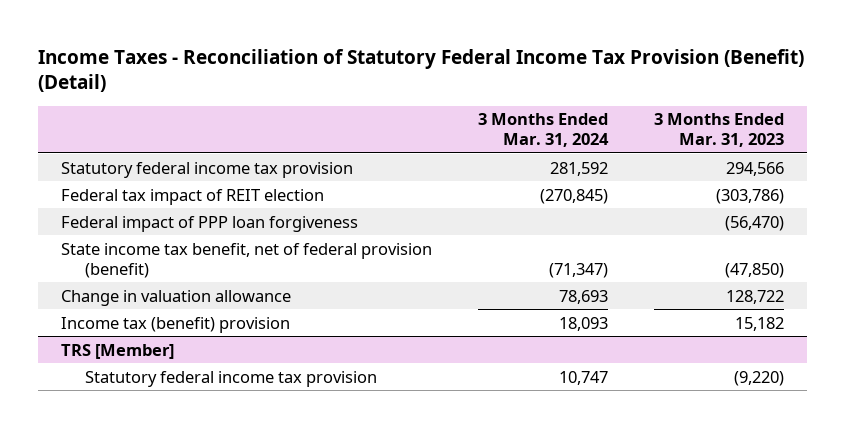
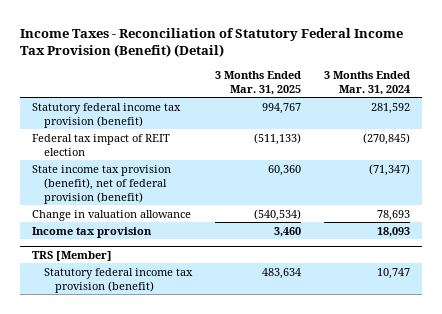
[654,113,785,148] 3 Months Ended Mar. 31, 2023 -> none
none -> [215,70,302,95] 3 Months Ended Mar. 31, 2025
[61,161,354,178] Statutory federal income tax provision -> [31,102,181,128] Statutory federal income tax provision (benefit)
[61,215,359,232] Federal impact of PPP loan forgiveness -> none
[61,242,433,278] State income tax benefit, net of federal provision (benefit) -> [31,164,171,204] State income tax provision (benefit), net of federal provision (benefit)
[61,316,291,333] Income tax (benefit) provision -> [31,226,152,238] Income tax provision
[84,370,377,387] Statutory federal income tax provision -> [43,267,193,293] Statutory federal income tax provision (benefit)

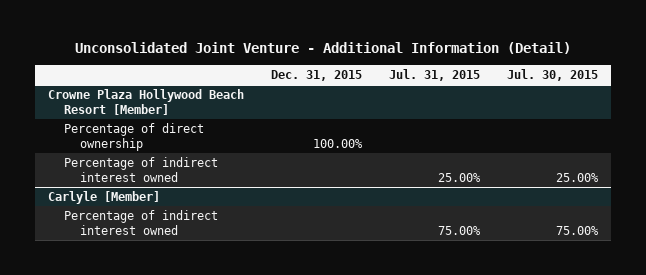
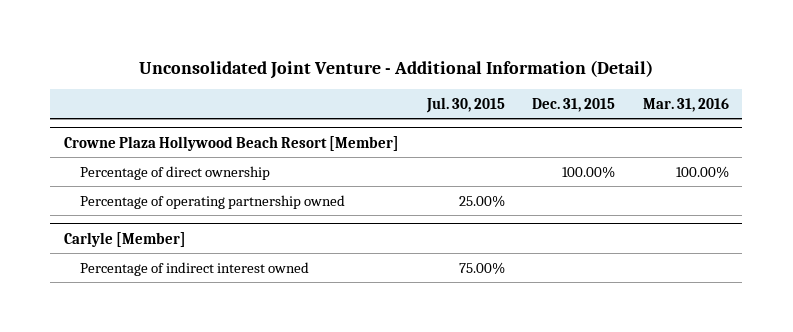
[389,69,481,82] Jul. 31, 2015 -> none
none -> [642,97,729,112] Mar. 31, 2016
[64,156,219,182] Percentage of indirect interest owned -> [79,194,345,209] Percentage of operating partnership owned

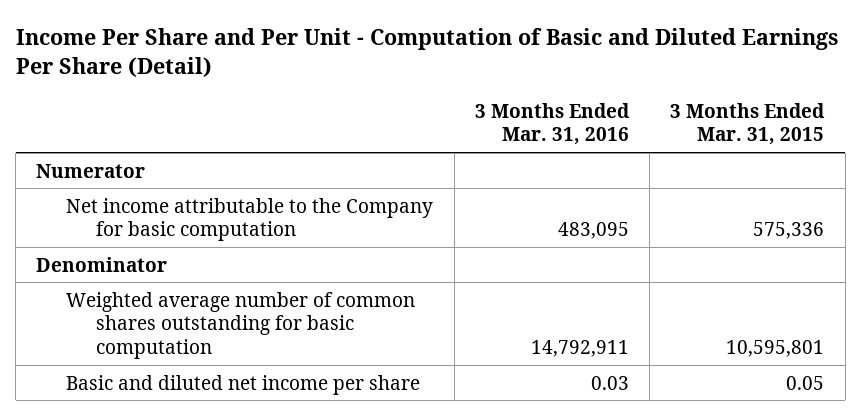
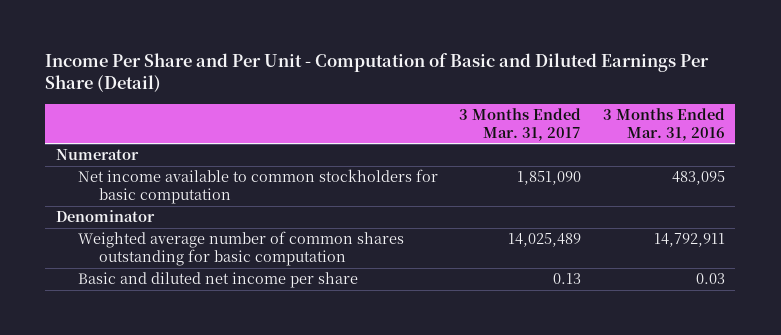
[670,102,826,146] 3 Months Ended Mar. 31, 2015 -> none
none -> [459,107,582,141] 3 Months Ended Mar. 31, 2017
[66,197,434,242] Net income attributable to the Company for basic computation -> [77,169,438,204] Net income available to common stockholders for basic computation

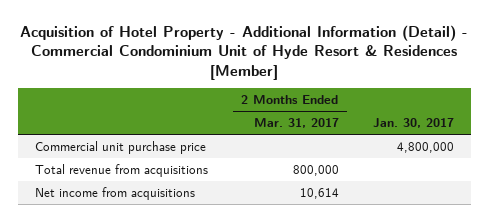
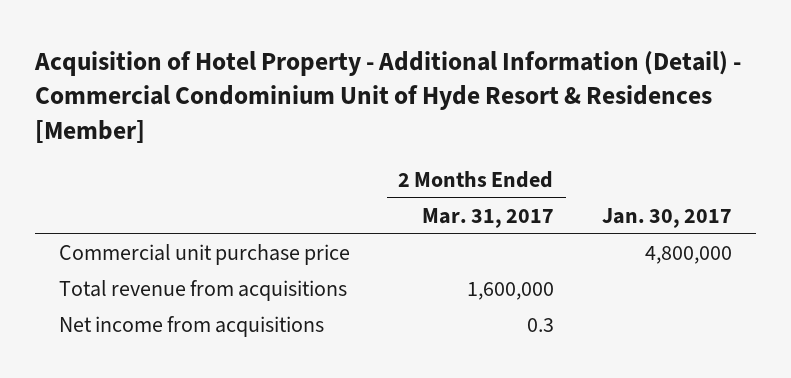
[292,164,339,176] 800,000 -> [466,282,554,301] 1,600,000
[299,187,339,199] 10,614 -> [526,318,554,333] 0.3

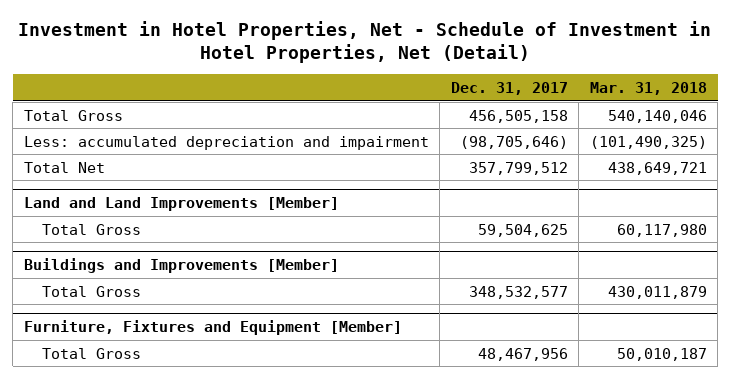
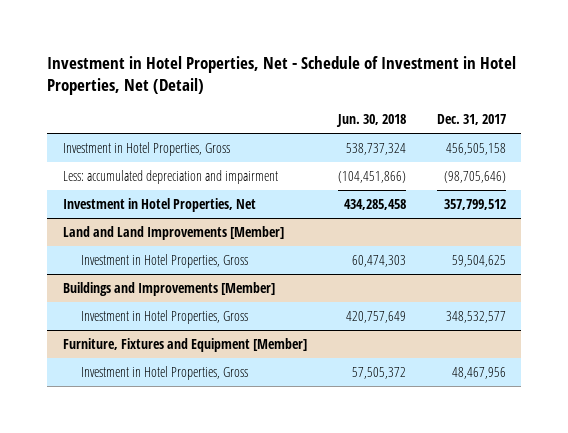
[589,82,707,96] Mar. 31, 2018 -> none
none -> [335,114,406,128] Jun. 30, 2018
[23,109,123,121] Total Gross -> [62,142,230,157] Investment in Hotel Properties, Gross
[23,161,105,173] Total Net -> [62,198,256,213] Investment in Hotel Properties, Net
[42,223,142,235] Total Gross -> [81,254,249,269] Investment in Hotel Properties, Gross
[42,285,142,297] Total Gross -> [81,310,249,325] Investment in Hotel Properties, Gross
[42,347,142,359] Total Gross -> [81,366,249,381] Investment in Hotel Properties, Gross

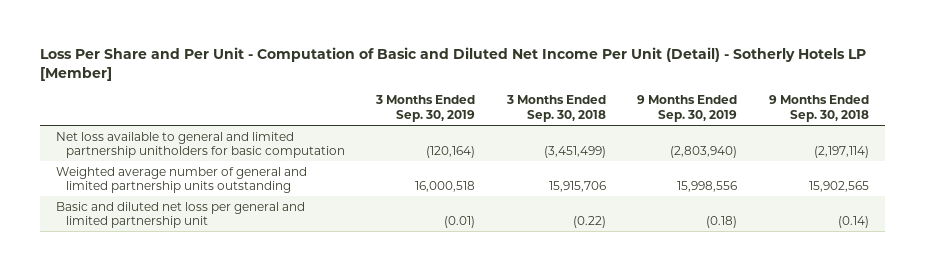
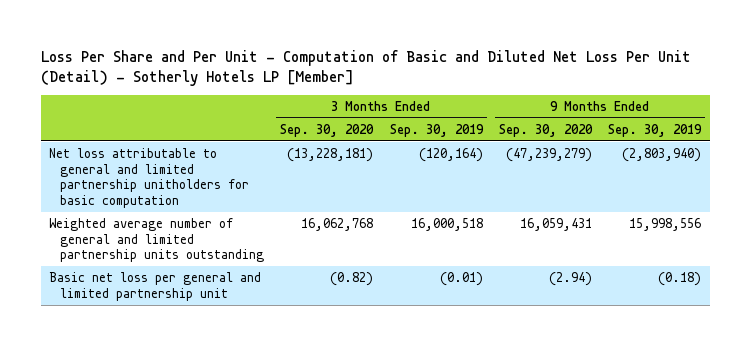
[39,46,866,81] Loss Per Share and Per Unit - Computation of Basic and Diluted Net Income Per Unit (Detail) - Sotherly Hotels LP [Member] -> [41,49,692,86] Loss Per Share and Per Unit - Computation of Basic and Diluted Net Loss Per Unit (Detail) - Sotherly Hotels LP [Member]
[505,95,606,123] 3 Months Ended Sep. 30, 2018 -> none
[768,95,869,123] 9 Months Ended Sep. 30, 2018 -> none
none -> [280,123,375,137] Sep. 30, 2020
none -> [499,123,594,137] Sep. 30, 2020
[55,131,345,159] Net loss available to general and limited partnership unitholders for basic computation -> [49,147,249,209] Net loss attributable to general and limited partnership unitholders for basic computation
[55,201,305,229] Basic and diluted net loss per general and limited partnership unit -> [49,271,262,301] Basic net loss per general and limited partnership unit

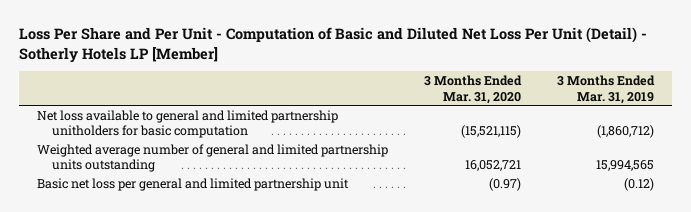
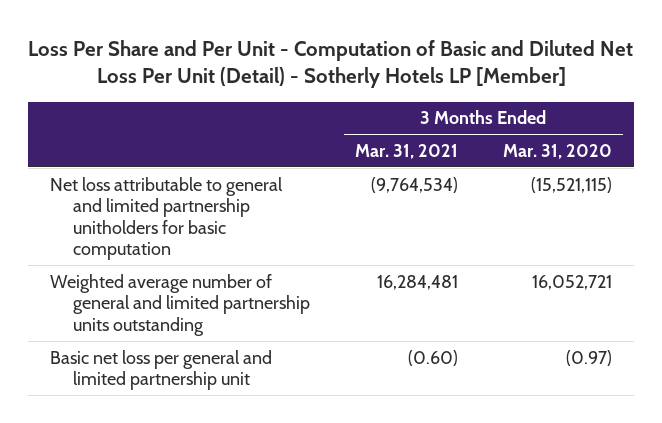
[557,75,656,104] 3 Months Ended Mar. 31, 2019 -> none
none -> [355,143,459,159] Mar. 31, 2021
[37,110,339,139] Net loss available to general and limited partnership unitholders for basic computation -> [49,176,283,260] Net loss attributable to general and limited partnership unitholders for basic computation

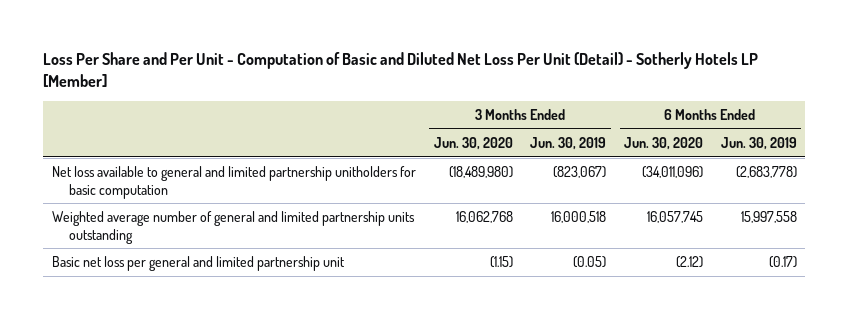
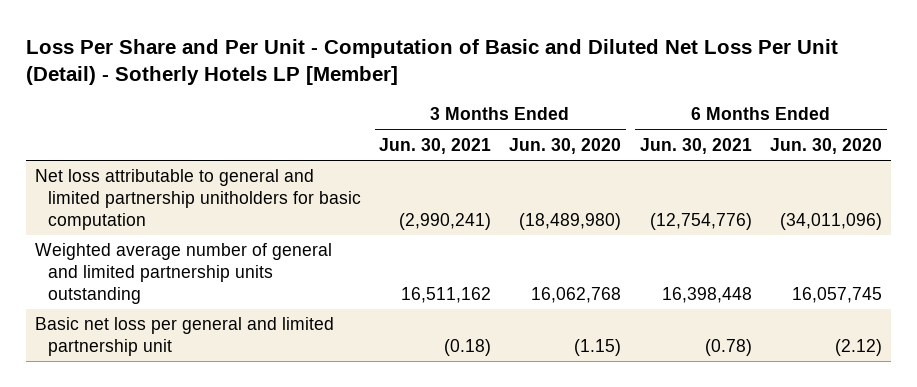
[530,136,607,150] Jun. 30, 2019 -> none
[720,136,797,150] Jun. 30, 2019 -> none
none -> [379,137,492,154] Jun. 30, 2021
none -> [639,137,752,154] Jun. 30, 2021
[52,166,417,199] Net loss available to general and limited partnership unitholders for basic computation -> [35,169,361,230] Net loss attributable to general and limited partnership unitholders for basic computation

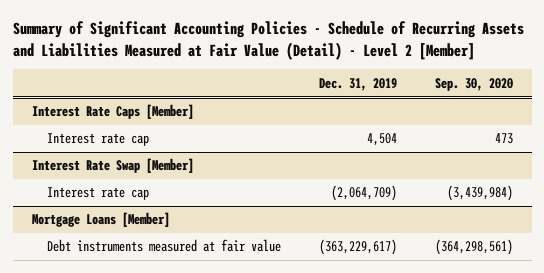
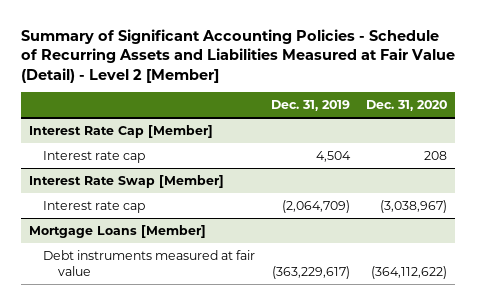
[434,77,513,91] Sep. 30, 2020 -> none
none -> [366,100,448,112] Dec. 31, 2020
[31,104,194,120] Interest Rate Caps [Member] -> [29,124,214,138] Interest Rate Cap [Member]

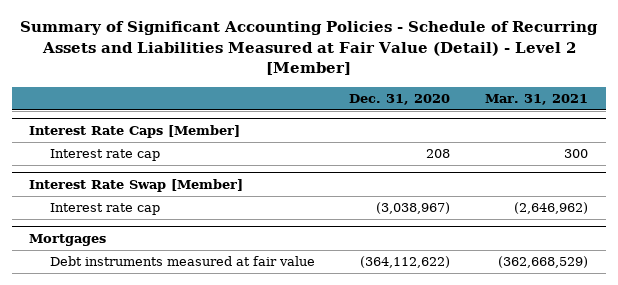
[271,100,351,112] Dec. 31, 2019 -> none
none -> [485,94,589,106] Mar. 31, 2021
[29,124,214,138] Interest Rate Cap [Member] -> [29,125,241,139] Interest Rate Caps [Member]
[29,224,207,238] Mortgage Loans [Member] -> [29,234,107,247] Mortgages

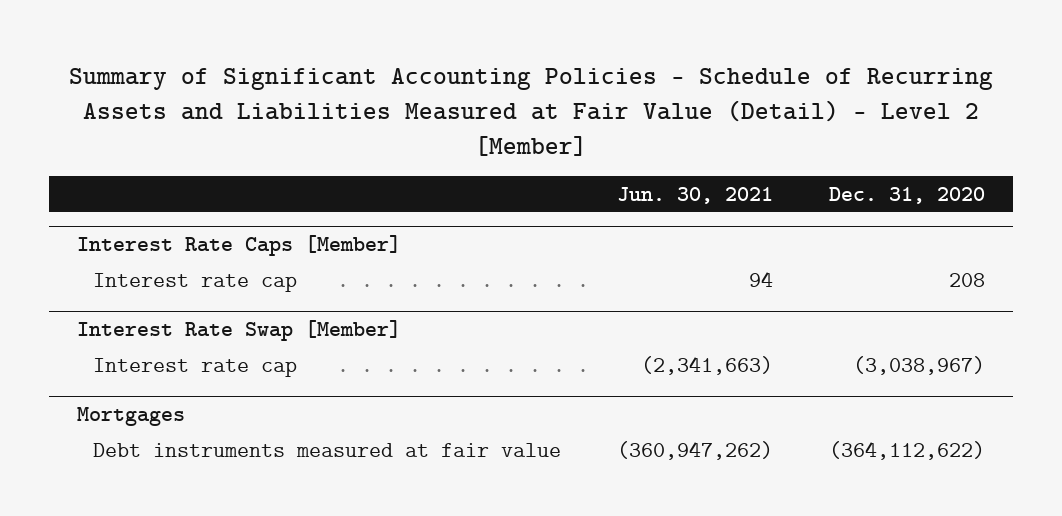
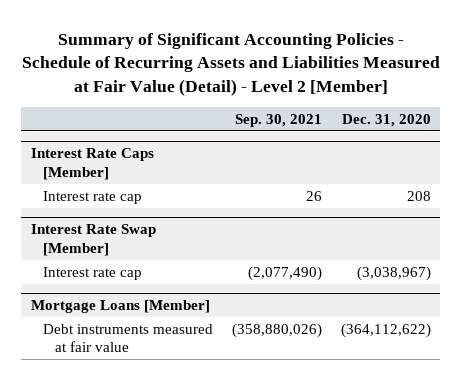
[616,186,773,204] Jun. 30, 2021 -> none
none -> [234,113,322,127] Sep. 30, 2021
[76,407,185,427] Mortgages -> [30,300,210,314] Mortgage Loans [Member]

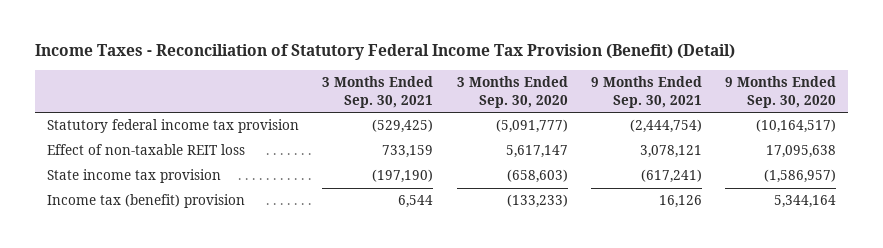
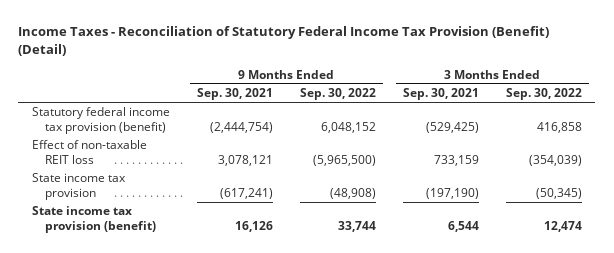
[456,76,568,108] 3 Months Ended Sep. 30, 2020 -> none
[725,76,837,108] 9 Months Ended Sep. 30, 2020 -> none
none -> [299,88,376,101] Sep. 30, 2022
none -> [505,88,582,101] Sep. 30, 2022
[46,119,299,134] Statutory federal income tax provision -> [31,107,170,135] Statutory federal income tax provision (benefit)
[46,194,245,209] Income tax (benefit) provision -> [31,206,156,234] State income tax provision (benefit)

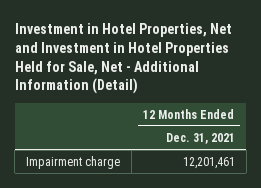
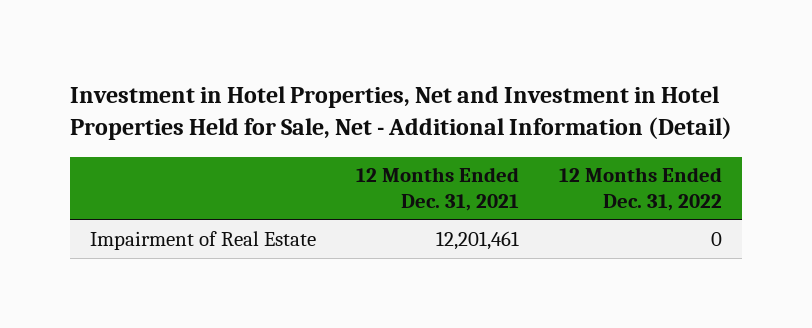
none -> [558,167,722,211] 12 Months Ended Dec. 31, 2022
[26,155,121,169] Impairment charge -> [89,230,316,250] Impairment of Real Estate

